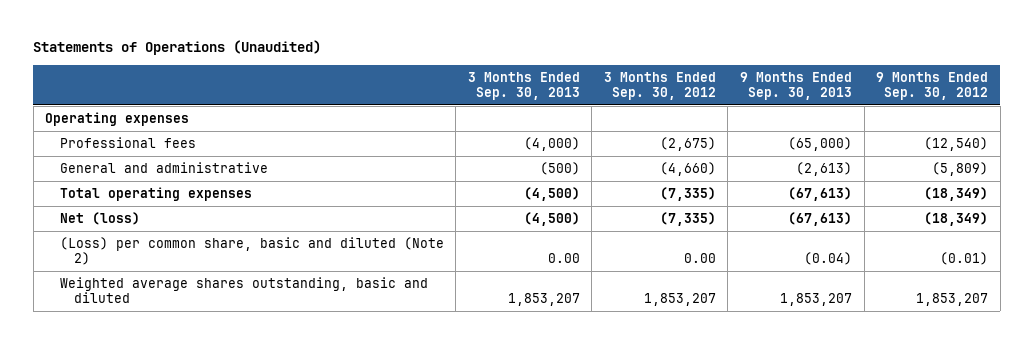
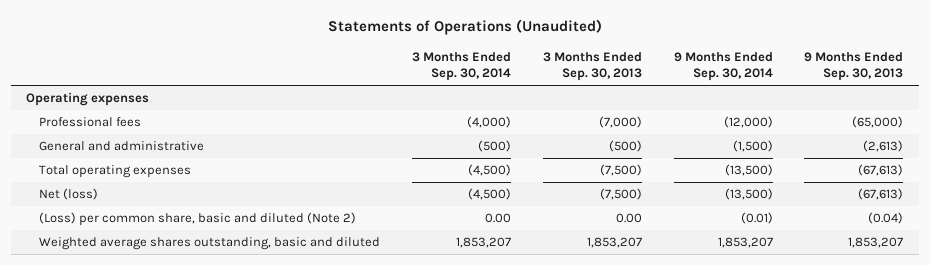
[603,71,716,100] 3 Months Ended Sep. 30, 2012 -> none
[876,71,989,100] 9 Months Ended Sep. 30, 2012 -> none
none -> [412,51,512,82] 3 Months Ended Sep. 30, 2014
none -> [673,51,773,82] 9 Months Ended Sep. 30, 2014
[523,136,580,151] (4,000) -> [598,116,642,129] (7,000)
[523,186,580,201] (4,500) -> [599,164,642,177] (7,500)
[523,211,580,226] (4,500) -> [599,188,642,201] (7,500)

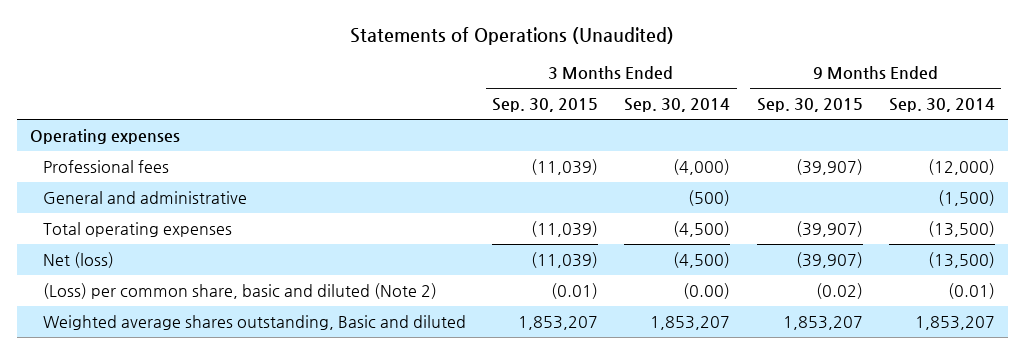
[542,51,642,82] 3 Months Ended Sep. 30, 2013 -> none
[804,51,904,82] 9 Months Ended Sep. 30, 2013 -> none
none -> [492,98,599,113] Sep. 30, 2015
none -> [756,98,863,113] Sep. 30, 2015
[485,213,512,224] 0.00 -> [683,283,731,300] (0.00)
[39,237,381,251] Weighted average shares outstanding, basic and diluted -> [43,315,467,331] Weighted average shares outstanding, Basic and diluted

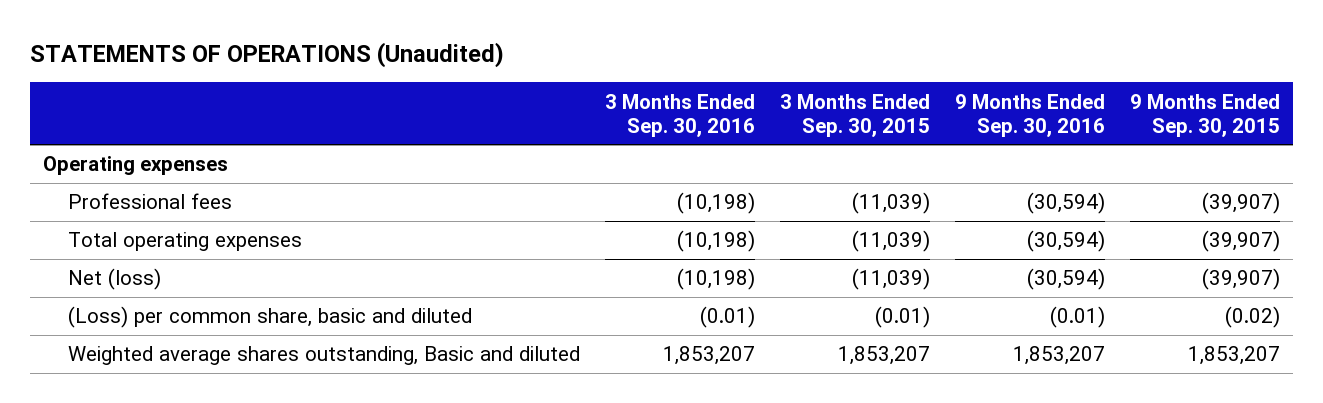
[350,27,675,46] Statements of Operations (Unaudited) -> [30,41,505,68] STATEMENTS OF OPERATIONS (Unaudited)
[624,98,731,113] Sep. 30, 2014 -> none
[888,98,995,113] Sep. 30, 2014 -> none
none -> [605,93,756,137] 3 Months Ended Sep. 30, 2016
none -> [955,93,1106,137] 9 Months Ended Sep. 30, 2016
[43,191,248,205] General and administrative -> none
[43,283,438,300] (Loss) per common share, basic and diluted (Note 2) -> [68,306,473,329] (Loss) per common share, basic and diluted

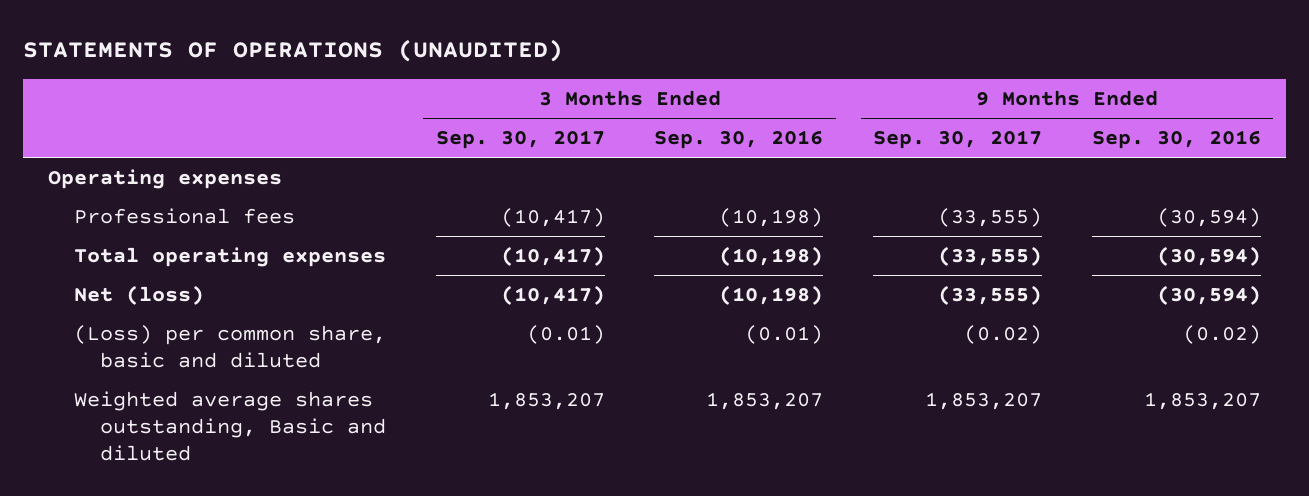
[30,41,505,68] STATEMENTS OF OPERATIONS (Unaudited) -> [23,39,564,63] STATEMENTS OF OPERATIONS (UNAUDITED)
[780,93,931,137] 3 Months Ended Sep. 30, 2015 -> none
[1130,93,1281,137] 9 Months Ended Sep. 30, 2015 -> none
none -> [435,130,605,150] Sep. 30, 2017
none -> [873,130,1043,150] Sep. 30, 2017
[1050,306,1106,329] (0.01) -> [1182,325,1261,345] (0.02)

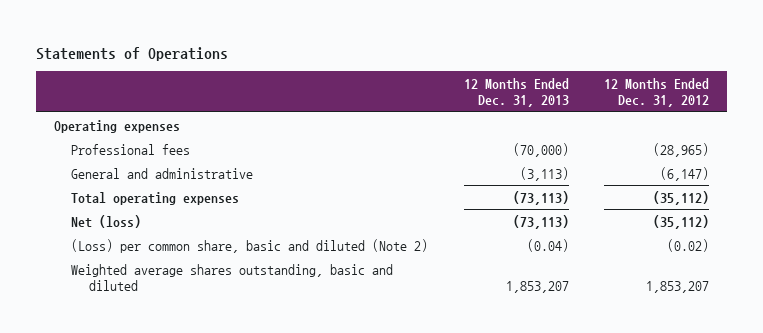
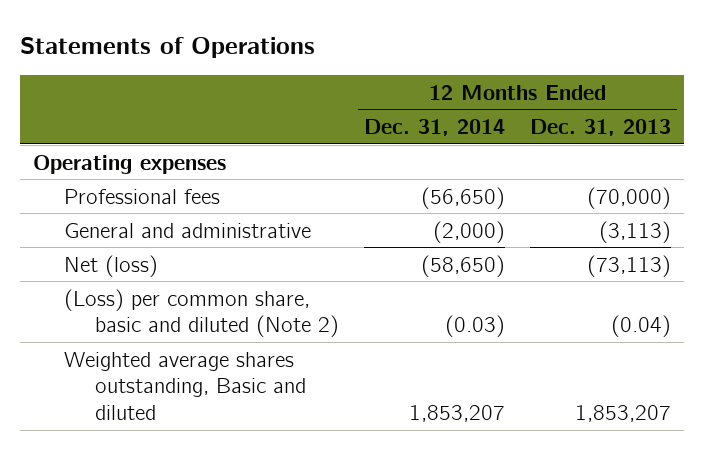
[604,78,710,108] 12 Months Ended Dec. 31, 2012 -> none
none -> [364,119,506,137] Dec. 31, 2014
[71,191,240,205] Total operating expenses -> none
[71,263,394,291] Weighted average shares outstanding, basic and diluted -> [63,351,307,420] Weighted average shares outstanding, Basic and diluted

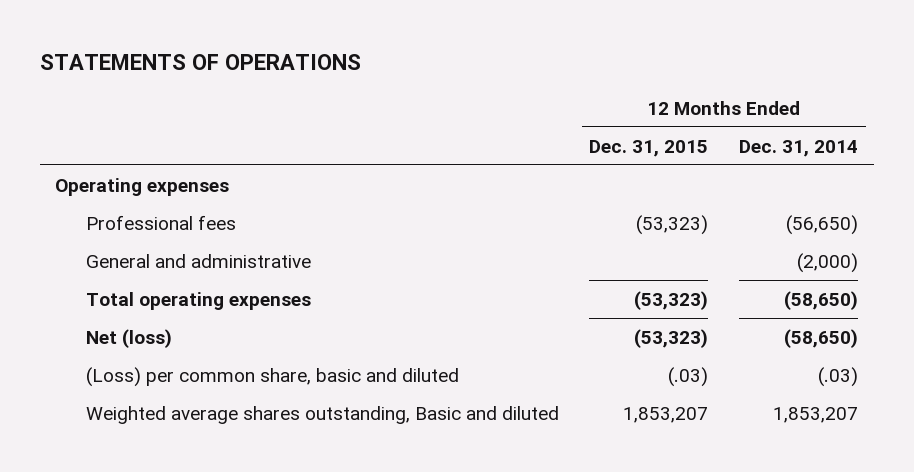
[20,36,316,58] Statements of Operations -> [39,53,361,70] STATEMENTS OF OPERATIONS
[530,119,672,137] Dec. 31, 2013 -> none
none -> [589,139,709,157] Dec. 31, 2015
none -> [85,291,311,310] Total operating expenses
[63,288,340,338] (Loss) per common share, basic and diluted (Note 2) -> [85,366,459,387] (Loss) per common share, basic and diluted
[445,315,506,338] (0.03) -> [818,366,859,387] (.03)

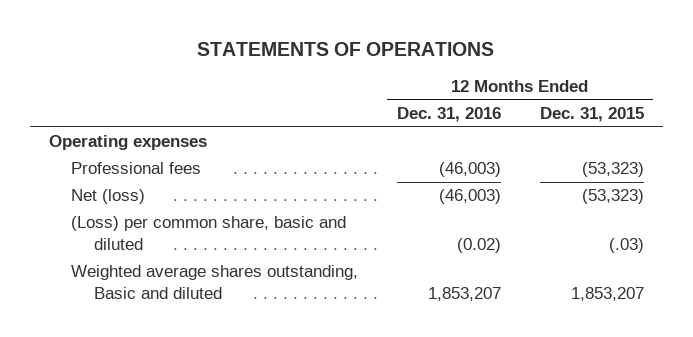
[739,139,859,157] Dec. 31, 2014 -> none
none -> [396,107,501,123] Dec. 31, 2016
[85,253,311,268] General and administrative -> none
[85,291,311,310] Total operating expenses -> none

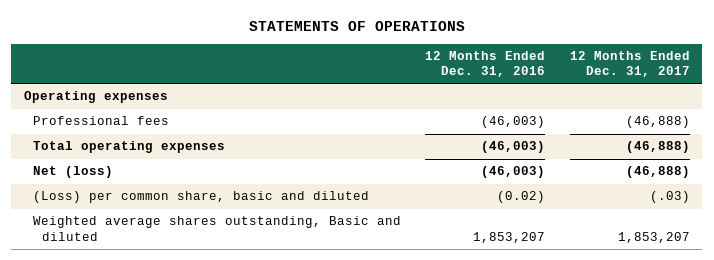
[539,107,644,123] Dec. 31, 2015 -> none
none -> [569,51,690,78] 12 Months Ended Dec. 31, 2017
none -> [32,141,225,154] Total operating expenses

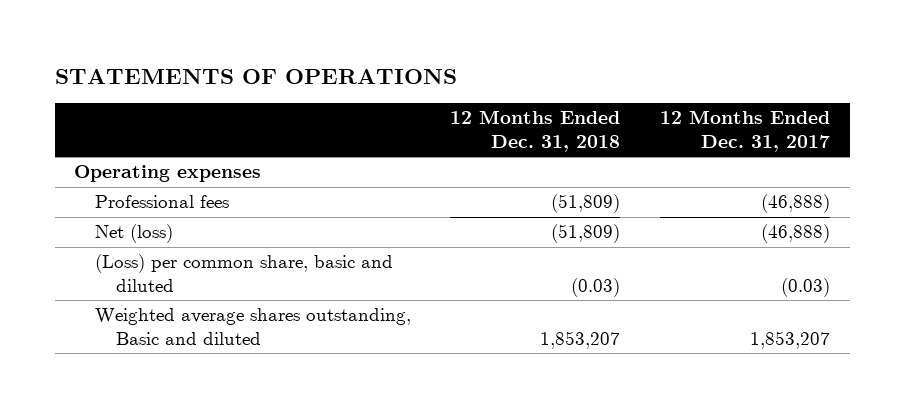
[425,51,546,78] 12 Months Ended Dec. 31, 2016 -> none
none -> [450,110,621,153] 12 Months Ended Dec. 31, 2018
[32,141,225,154] Total operating expenses -> none
[649,191,690,204] (.03) -> [780,278,830,298] (0.03)

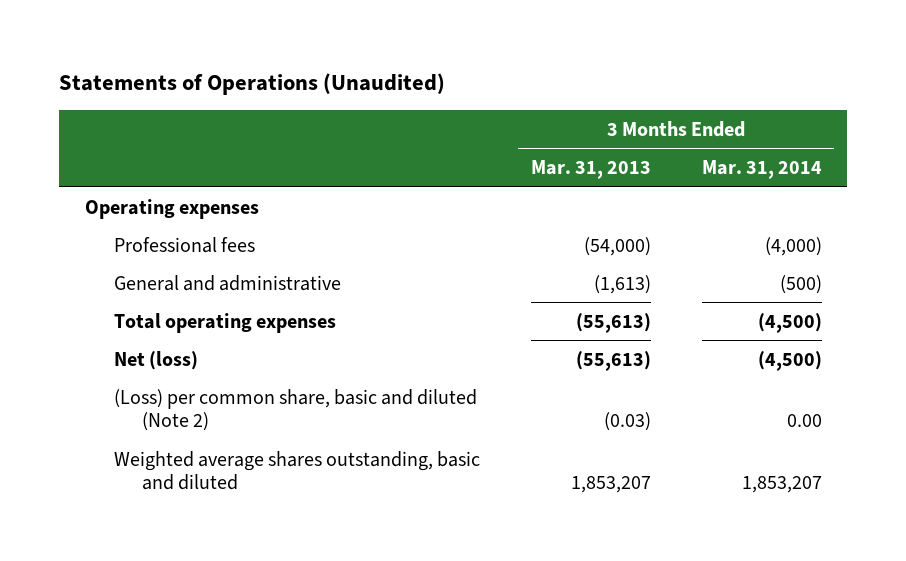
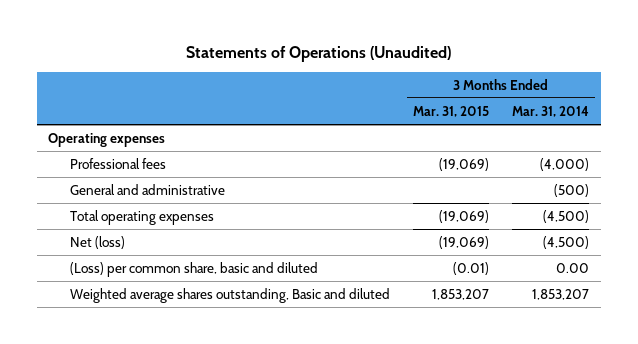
[530,159,651,179] Mar. 31, 2013 -> none
none -> [413,105,490,117] Mar. 31, 2015
[113,388,477,431] (Loss) per common share, basic and diluted (Note 2) -> [69,261,318,277] (Loss) per common share, basic and diluted
[113,450,480,490] Weighted average shares outstanding, basic and diluted -> [69,287,390,303] Weighted average shares outstanding, Basic and diluted

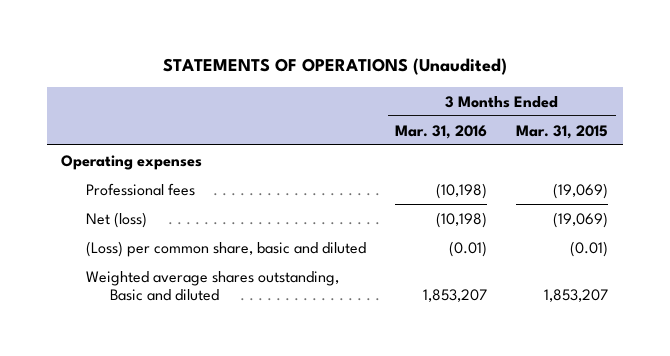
[185,46,451,63] Statements of Operations (Unaudited) -> [162,58,507,76] STATEMENTS OF OPERATIONS (Unaudited)
[512,105,590,117] Mar. 31, 2014 -> none
none -> [394,124,487,139] Mar. 31, 2016
[69,183,225,195] General and administrative -> none
[69,209,214,225] Total operating expenses -> none

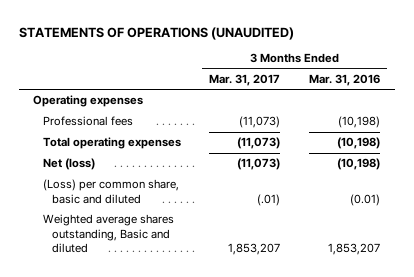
[162,58,507,76] STATEMENTS OF OPERATIONS (Unaudited) -> [18,26,294,40] STATEMENTS OF OPERATIONS (UNAUDITED)
[516,124,609,139] Mar. 31, 2015 -> none
none -> [209,74,281,87] Mar. 31, 2017
none -> [42,137,181,150] Total operating expenses

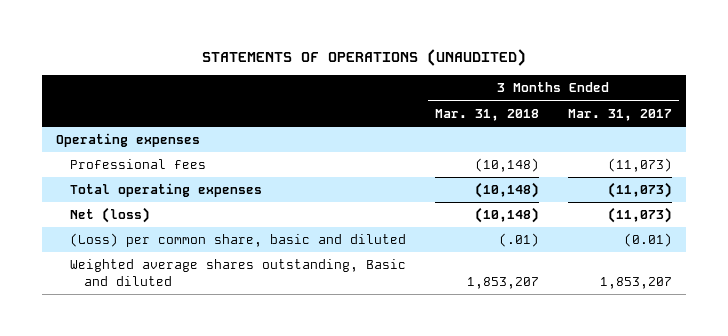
[309,74,381,87] Mar. 31, 2016 -> none
none -> [434,108,539,121] Mar. 31, 2018
[257,193,281,206] (.01) -> [623,233,672,248] (0.01)

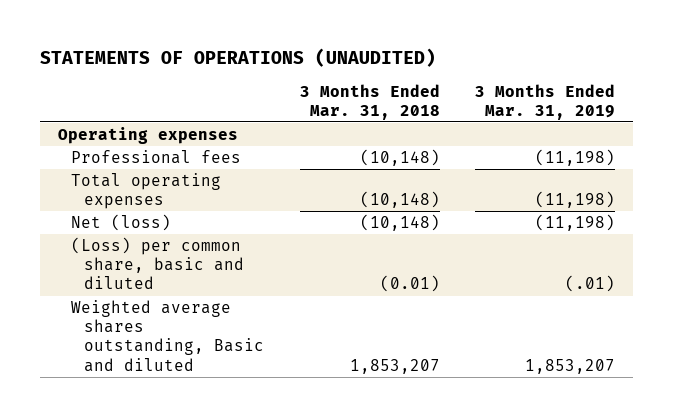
[567,108,672,121] Mar. 31, 2017 -> none
none -> [475,83,616,120] 3 Months Ended Mar. 31, 2019
[498,233,539,248] (.01) -> [379,275,440,293] (0.01)

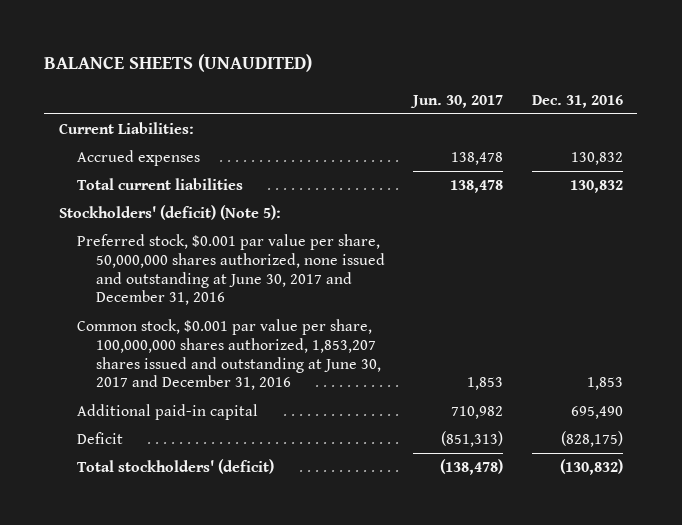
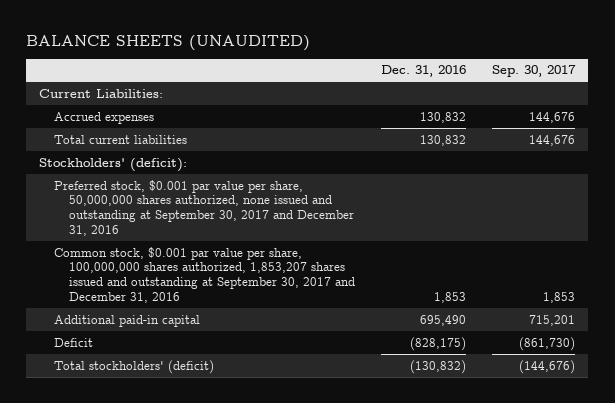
[410,94,504,108] Jun. 30, 2017 -> none
none -> [492,65,577,78] Sep. 30, 2017
[58,205,281,221] Stockholders' (deficit) (Note 5): -> [39,157,188,172] Stockholders' (deficit):
[77,234,385,306] Preferred stock, $0.001 par value per share, 50,000,000 shares authorized, none issued and outstanding at June 30, 2017 and December 31, 2016 -> [54,179,355,236] Preferred stock, $0.001 par value per share, 50,000,000 shares authorized, none issued and outstanding at September 30, 2017 and December 31, 2016
[77,319,381,391] Common stock, $0.001 par value per share, 100,000,000 shares authorized, 1,853,207 shares issued and outstanding at June 30, 2017 and December 31, 2016 -> [54,246,356,303] Common stock, $0.001 par value per share, 100,000,000 shares authorized, 1,853,207 shares issued and outstanding at September 30, 2017 and December 31, 2016

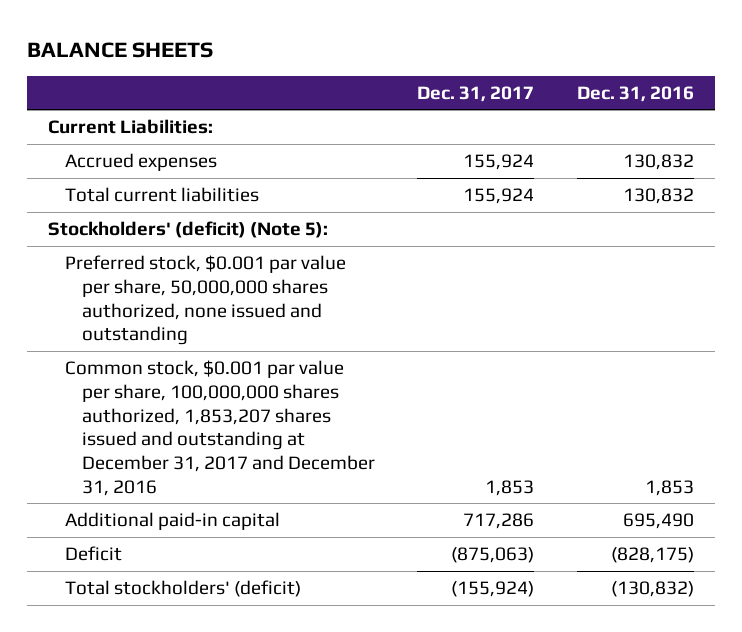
[26,34,311,51] BALANCE SHEETS (UNAUDITED) -> [26,41,213,58] BALANCE SHEETS
[492,65,577,78] Sep. 30, 2017 -> none
none -> [417,85,535,102] Dec. 31, 2017
[39,157,188,172] Stockholders' (deficit): -> [48,221,329,239] Stockholders' (deficit) (Note 5):
[54,179,355,236] Preferred stock, $0.001 par value per share, 50,000,000 shares authorized, none issued and outstanding at September 30, 2017 and December 31, 2016 -> [65,255,347,346] Preferred stock, $0.001 par value per share, 50,000,000 shares authorized, none issued and outstanding
[54,246,356,303] Common stock, $0.001 par value per share, 100,000,000 shares authorized, 1,853,207 shares issued and outstanding at September 30, 2017 and December 31, 2016 -> [65,360,376,496] Common stock, $0.001 par value per share, 100,000,000 shares authorized, 1,853,207 shares issued and outstanding at December 31, 2017 and December 31, 2016

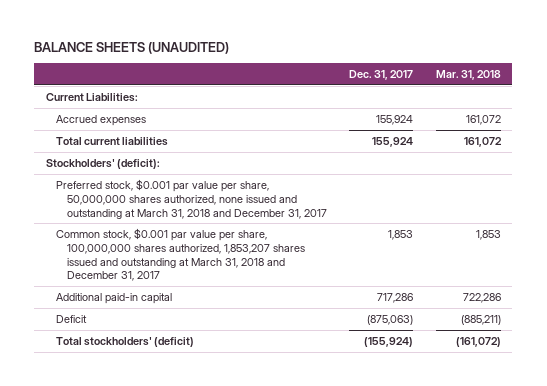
[26,41,213,58] BALANCE SHEETS -> [34,41,230,54] BALANCE SHEETS (UNAUDITED)
[576,85,694,102] Dec. 31, 2016 -> none
none -> [436,69,502,80] Mar. 31, 2018
[48,221,329,239] Stockholders' (deficit) (Note 5): -> [45,159,160,170] Stockholders' (deficit):
[65,255,347,346] Preferred stock, $0.001 par value per share, 50,000,000 shares authorized, none issued and outstanding -> [56,179,327,219] Preferred stock, $0.001 par value per share, 50,000,000 shares authorized, none issued and outstanding at March 31, 2018 and December 31, 2017
[65,360,376,496] Common stock, $0.001 par value per share, 100,000,000 shares authorized, 1,853,207 shares issued and outstanding at December 31, 2017 and December 31, 2016 -> [56,228,305,282] Common stock, $0.001 par value per share, 100,000,000 shares authorized, 1,853,207 shares issued and outstanding at March 31, 2018 and December 31, 2017

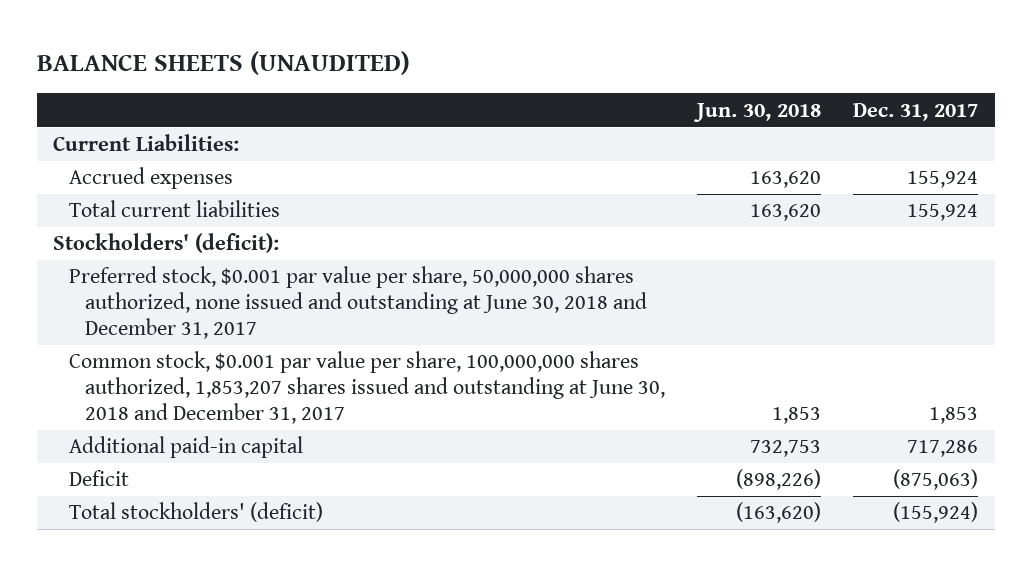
[436,69,502,80] Mar. 31, 2018 -> none
none -> [693,102,822,122] Jun. 30, 2018
[56,179,327,219] Preferred stock, $0.001 par value per share, 50,000,000 shares authorized, none issued and outstanding at March 31, 2018 and December 31, 2017 -> [69,266,648,340] Preferred stock, $0.001 par value per share, 50,000,000 shares authorized, none issued and outstanding at June 30, 2018 and December 31, 2017
[56,228,305,282] Common stock, $0.001 par value per share, 100,000,000 shares authorized, 1,853,207 shares issued and outstanding at March 31, 2018 and December 31, 2017 -> [69,351,666,425] Common stock, $0.001 par value per share, 100,000,000 shares authorized, 1,853,207 shares issued and outstanding at June 30, 2018 and December 31, 2017

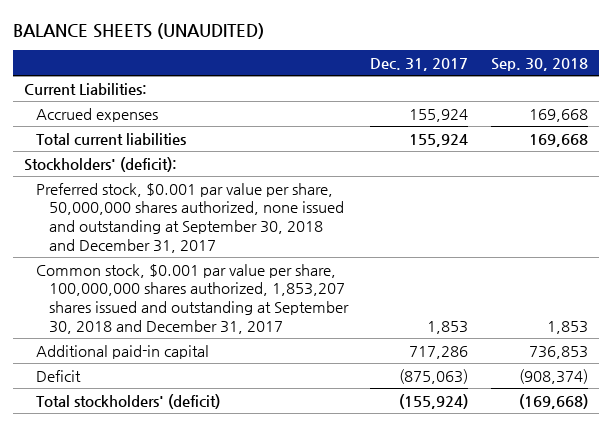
[693,102,822,122] Jun. 30, 2018 -> none
none -> [490,57,588,71] Sep. 30, 2018
[69,266,648,340] Preferred stock, $0.001 par value per share, 50,000,000 shares authorized, none issued and outstanding at June 30, 2018 and December 31, 2017 -> [36,182,344,254] Preferred stock, $0.001 par value per share, 50,000,000 shares authorized, none issued and outstanding at September 30, 2018 and December 31, 2017
[69,351,666,425] Common stock, $0.001 par value per share, 100,000,000 shares authorized, 1,853,207 shares issued and outstanding at June 30, 2018 and December 31, 2017 -> [36,263,349,335] Common stock, $0.001 par value per share, 100,000,000 shares authorized, 1,853,207 shares issued and outstanding at September 30, 2018 and December 31, 2017

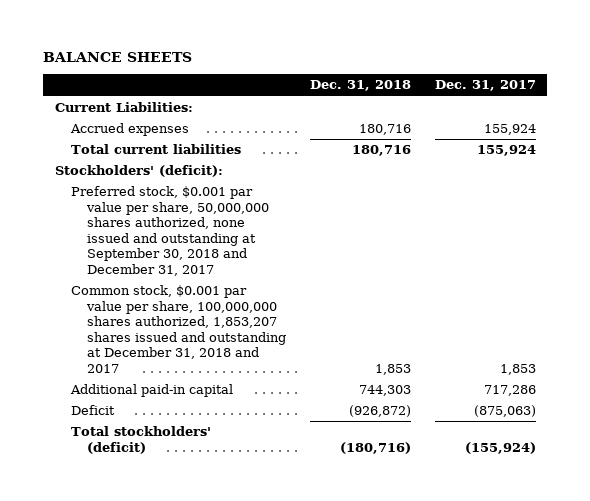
[12,22,264,39] BALANCE SHEETS (UNAUDITED) -> [42,51,192,62] BALANCE SHEETS
[490,57,588,71] Sep. 30, 2018 -> none
none -> [309,80,411,92] Dec. 31, 2018
[36,263,349,335] Common stock, $0.001 par value per share, 100,000,000 shares authorized, 1,853,207 shares issued and outstanding at September 30, 2018 and December 31, 2017 -> [70,285,287,373] Common stock, $0.001 par value per share, 100,000,000 shares authorized, 1,853,207 shares issued and outstanding at December 31, 2018 and 2017

